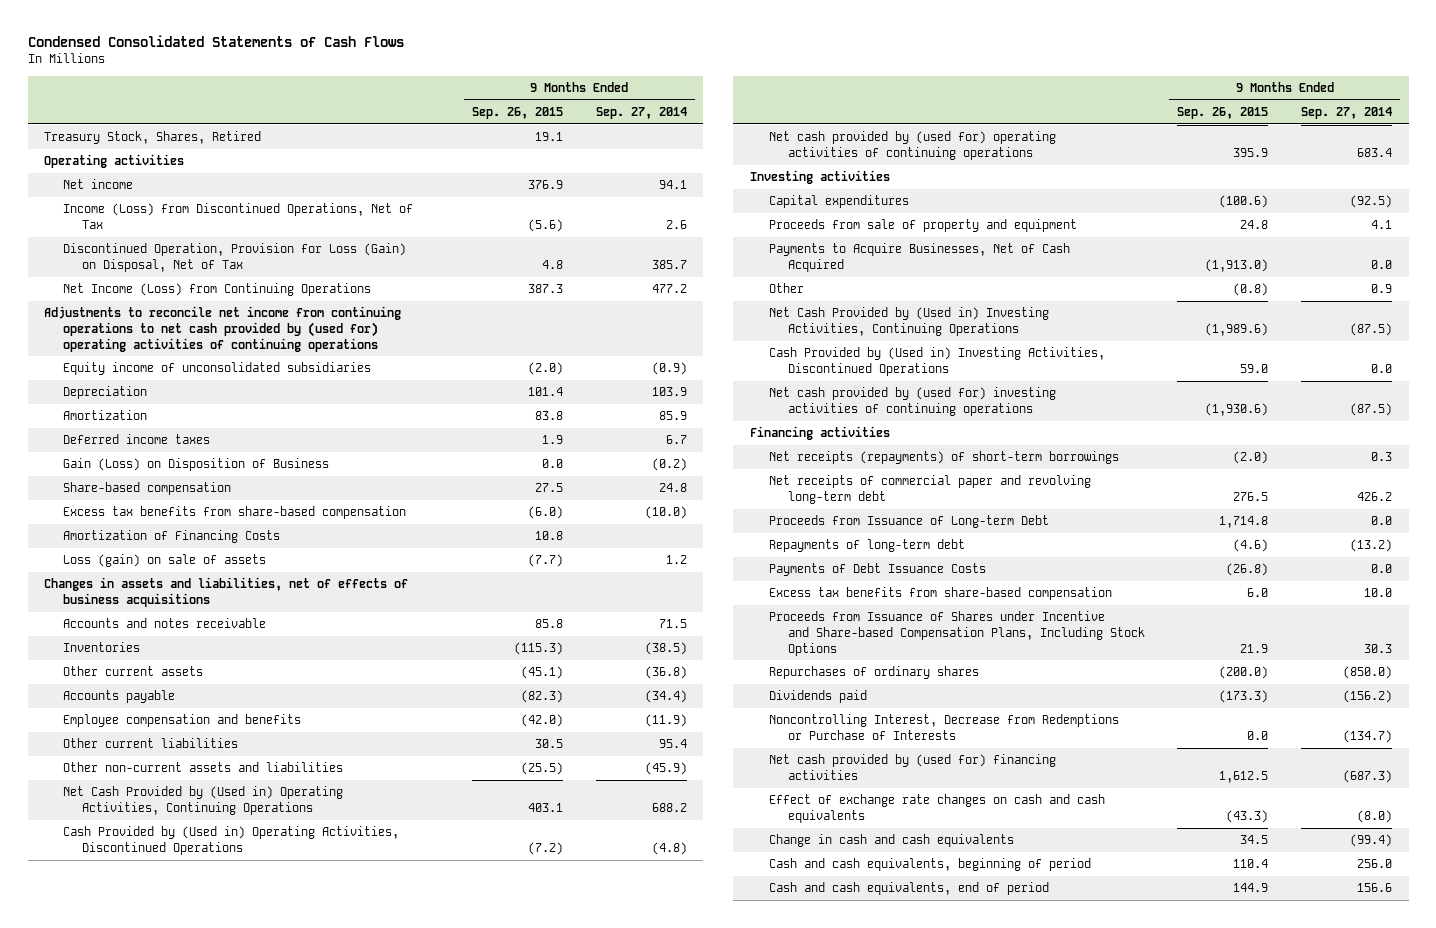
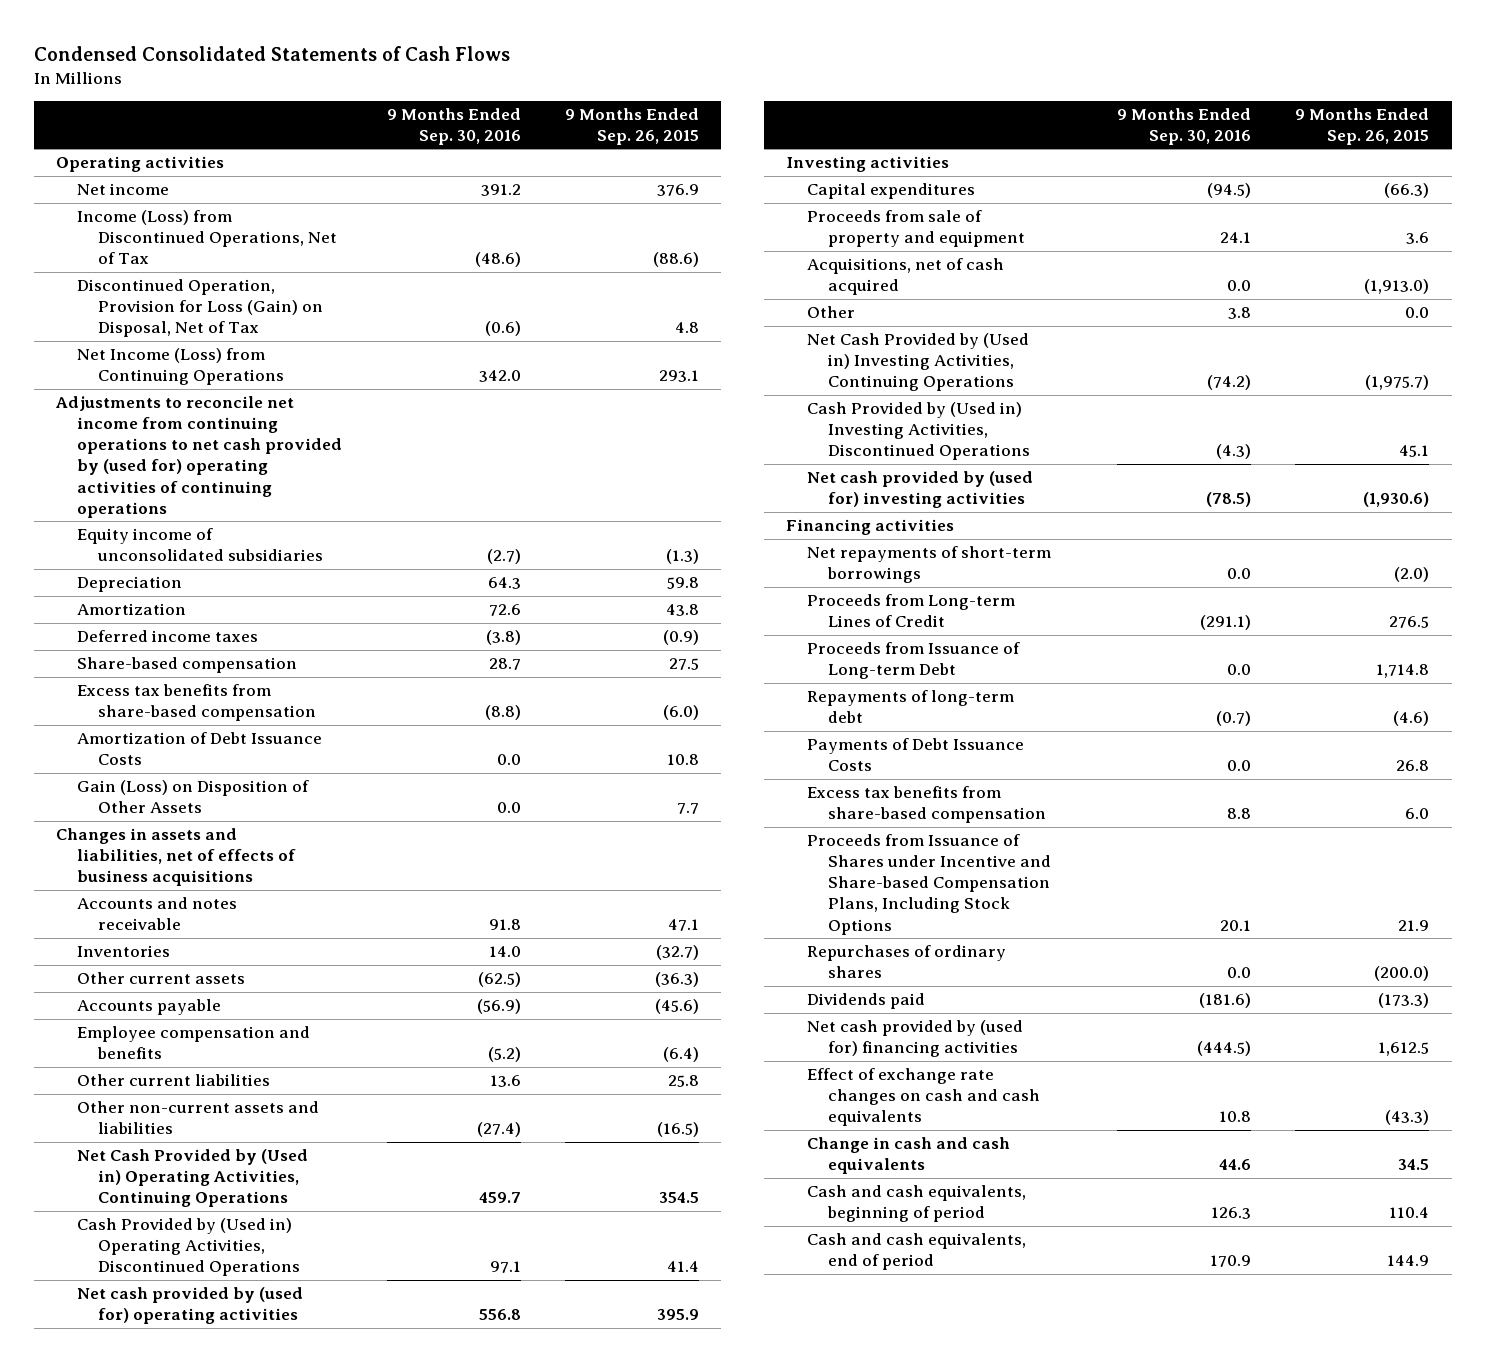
[595,106,687,119] Sep. 27, 2014 -> none
none -> [386,107,521,146] 9 Months Ended Sep. 30, 2016
[44,131,262,145] Treasury Stock, Shares, Retired -> none
[527,218,563,232] (5.6) -> [653,252,700,268] (88.6)
[527,284,563,294] 387.3 -> [659,370,700,383] 293.1
[63,458,330,472] Gain (Loss) on Disposition of Business -> none
[527,362,563,376] (2.0) -> [666,549,700,565] (1.3)
[527,387,563,397] 101.4 -> [667,577,700,590] 59.8
[534,411,563,421] 83.8 -> [666,604,700,617] 43.8
[541,435,563,445] 1.9 -> [663,630,700,646] (0.9)
[63,530,281,544] Amortization of Financing Costs -> [77,732,323,766] Amortization of Debt Issuance Costs
[63,554,267,568] Loss (gain) on sale of assets -> [77,780,310,814] Gain (Loss) on Disposition of Other Assets
[527,554,563,568] (7.7) -> [677,803,700,815] 7.7
[534,619,563,629] 85.8 -> [668,919,700,932] 47.1
[513,642,563,656] (115.3) -> [656,945,700,961] (32.7)
[520,666,563,680] (45.1) -> [655,972,700,988] (36.3)
[520,690,563,704] (82.3) -> [655,999,700,1015] (45.6)
[520,714,563,728] (42.0) -> [663,1047,700,1063] (6.4)
[534,739,563,749] 30.5 -> [668,1075,700,1088] 25.8
[520,762,563,776] (25.5) -> [657,1122,700,1138] (16.5)
[527,802,563,812] 403.1 -> [659,1192,700,1204] 354.5
[527,841,563,855] (7.2) -> [667,1261,700,1273] 41.4
[768,131,1056,160] Net cash provided by (used for) operating activities of continuing operations -> [77,1287,304,1325] Net cash provided by (used for) operating activities
[1219,195,1269,209] (100.6) -> [1384,183,1430,199] (66.3)
[1240,220,1269,230] 24.8 -> [1406,232,1430,245] 3.6
[768,243,1070,272] Payments to Acquire Businesses, Net of Cash Acquired -> [807,258,1005,296] Acquisitions, net of cash acquired
[1233,283,1269,297] (0.8) -> [1405,307,1430,319] 0.0
[1205,322,1269,336] (1,989.6) -> [1365,375,1430,391] (1,975.7)
[1240,363,1269,373] 59.0 -> [1399,445,1430,458] 45.1
[768,387,1056,416] Net cash provided by (used for) investing activities of continuing operations -> [807,471,1034,509] Net cash provided by (used for) investing activities
[768,451,1119,465] Net receipts (repayments) of short-term borrowings -> [807,546,1052,584] Net repayments of short-term borrowings
[768,475,1091,504] Net receipts of commercial paper and revolving long-term debt -> [807,594,1016,628] Proceeds from Long-term Lines of Credit
[1226,563,1269,577] (26.8) -> [1396,760,1430,772] 26.8
[768,714,1119,740] Noncontrolling Interest, Decrease from Redemptions or Purchase of Interests -> none

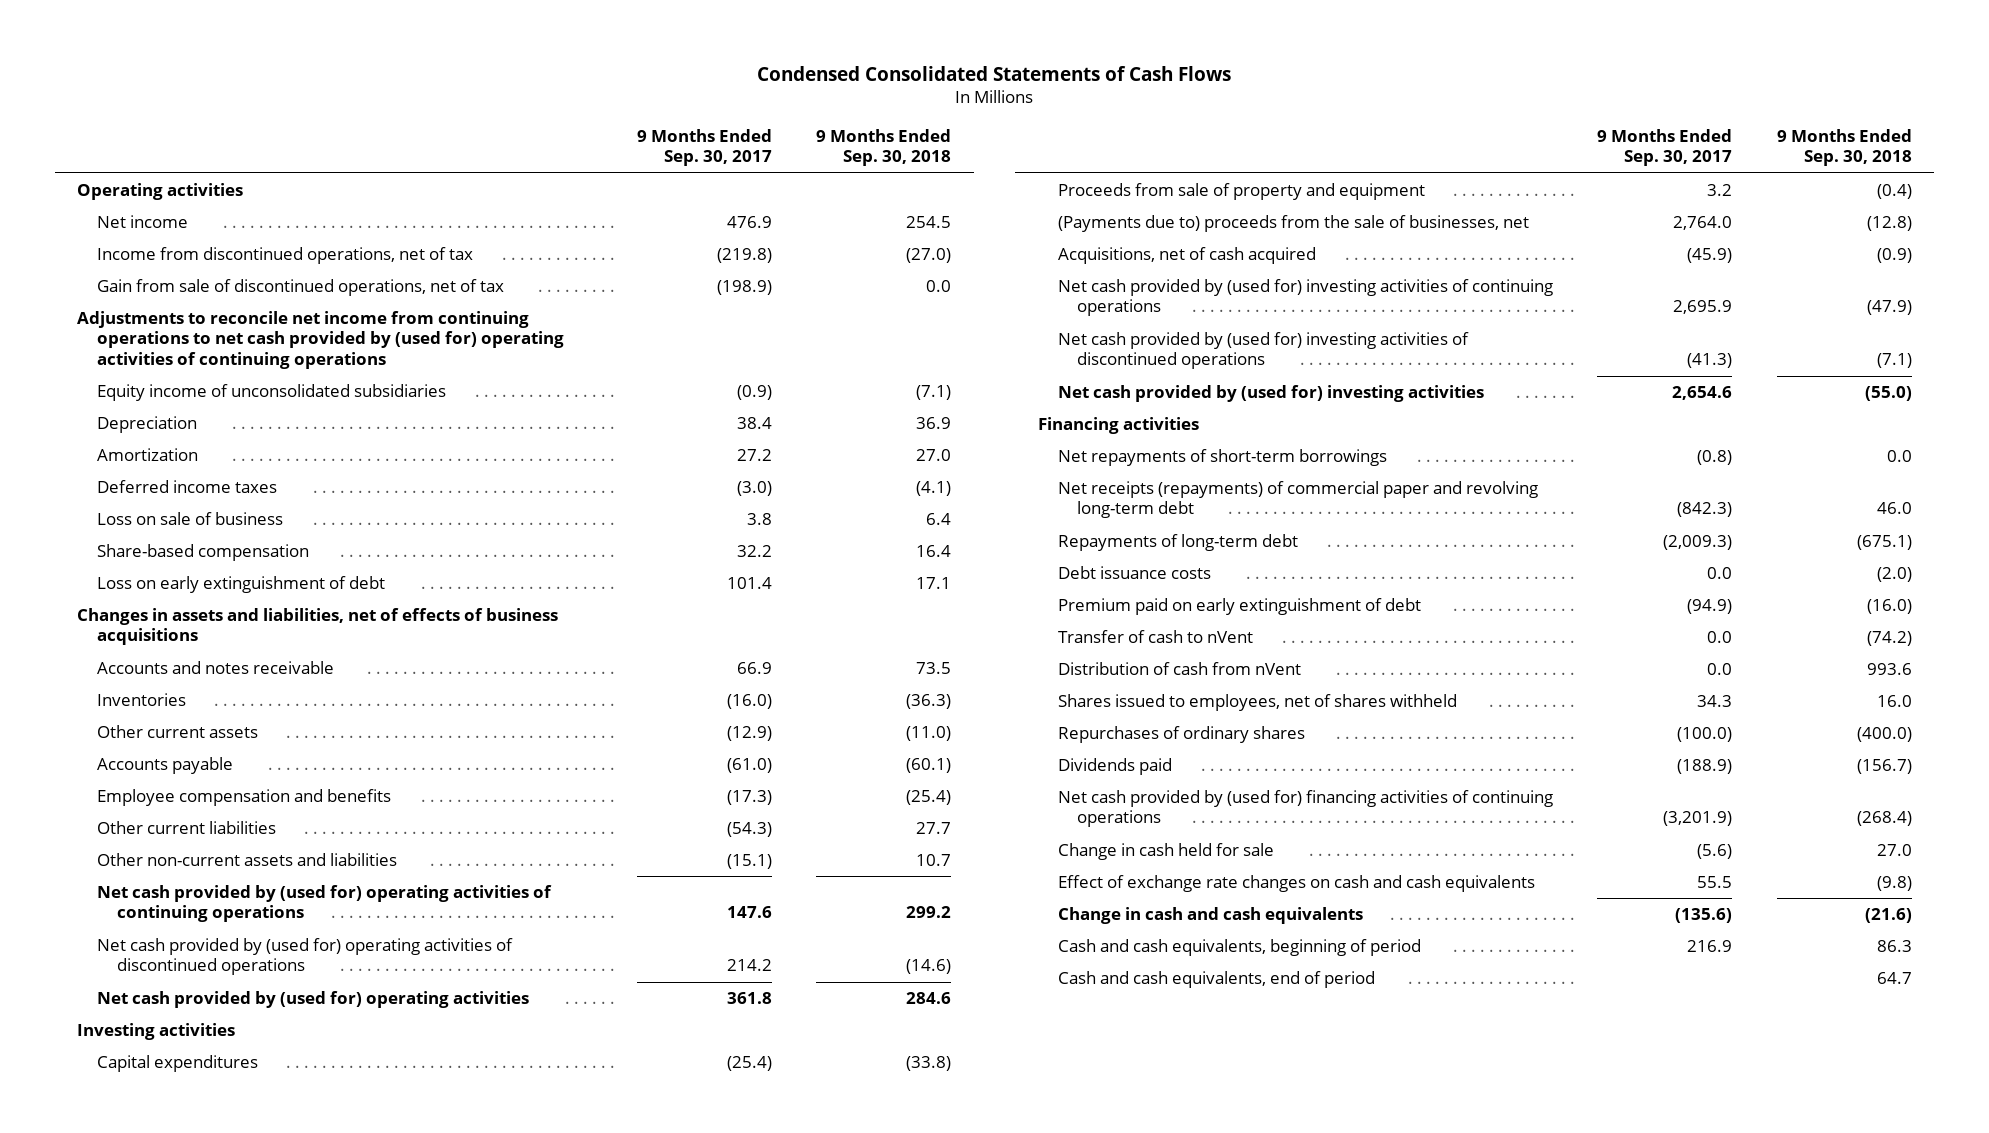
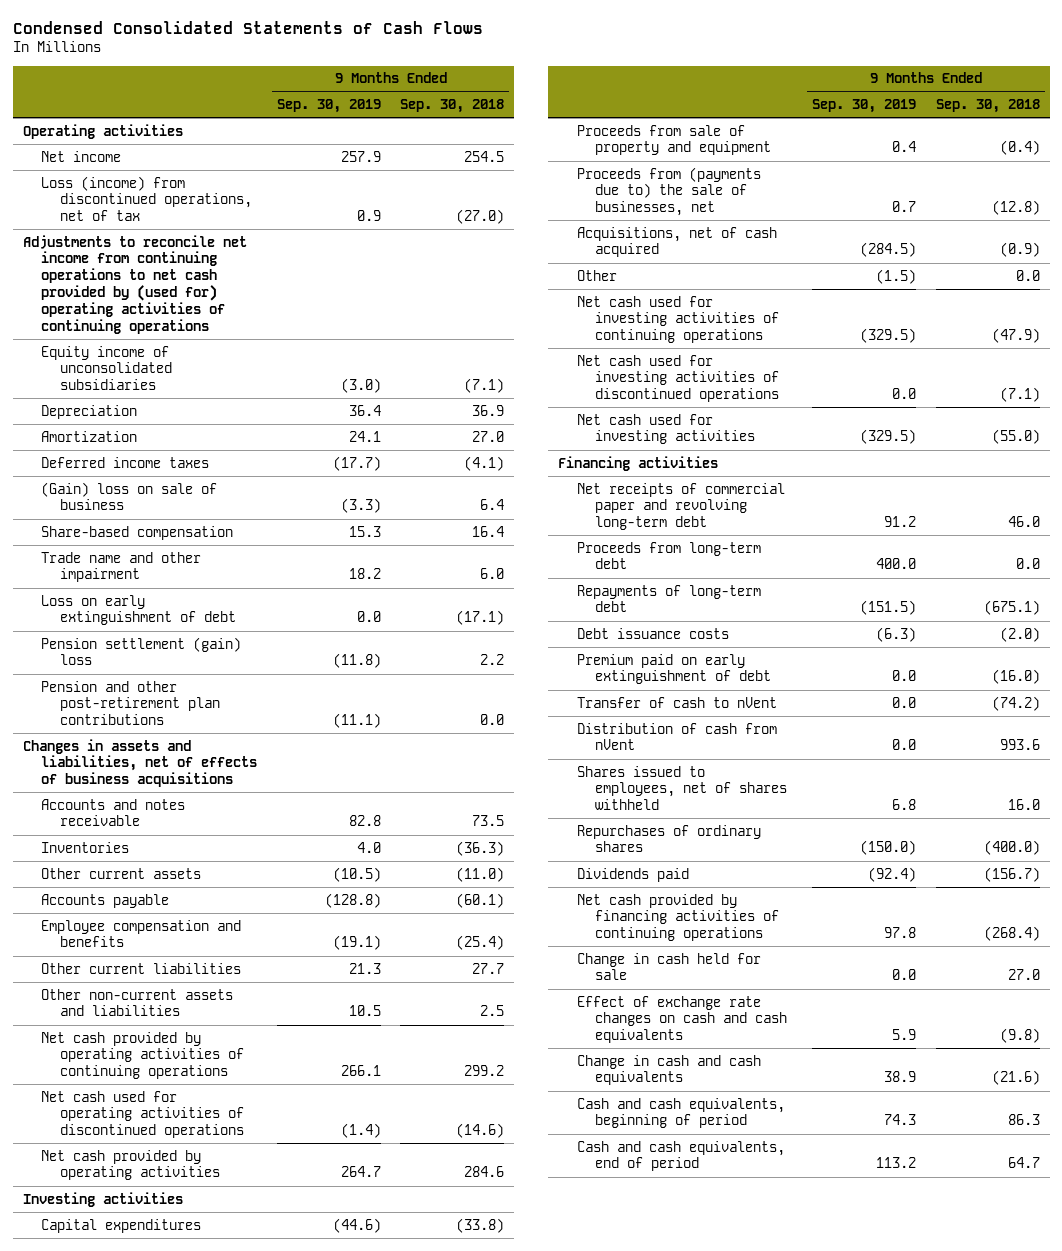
[636,129,772,167] 9 Months Ended Sep. 30, 2017 -> none
none -> [276,99,381,114] Sep. 30, 2019
[97,279,505,297] Gain from sale of discontinued operations, net of tax -> none
[97,247,474,265] Income from discontinued operations, net of tax -> [41,175,252,222] Loss (income) from discontinued operations, net of tax
[97,512,284,526] Loss on sale of business -> [41,481,218,511] (Gain) loss on sale of business
none -> [41,551,202,583] Trade name and other impairment
[916,577,952,590] 17.1 -> [456,610,505,626] (17.1)
none -> [41,636,242,666] Pension settlement (gain) loss
none -> [41,680,220,726] Pension and other post-retirement plan contributions
[916,854,952,867] 10.7 -> [480,1005,505,1017] 2.5
[97,885,553,923] Net cash provided by (used for) operating activities of continuing operations -> [41,1031,244,1080] Net cash provided by operating activities of continuing operations
[97,938,514,976] Net cash provided by (used for) operating activities of discontinued operations -> [41,1090,244,1139] Net cash used for operating activities of discontinued operations
[97,991,530,1009] Net cash provided by (used for) operating activities -> [41,1149,220,1181] Net cash provided by operating activities
[1057,215,1529,233] (Payments due to) proceeds from the sale of businesses, net -> [576,166,761,217] Proceeds from (payments due to) the sale of businesses, net
none -> [576,269,617,281] Other
[1057,279,1553,317] Net cash provided by (used for) investing activities of continuing operations -> [576,295,780,344] Net cash used for investing activities of continuing operations
[1057,332,1469,370] Net cash provided by (used for) investing activities of discontinued operations -> [576,354,780,403] Net cash used for investing activities of discontinued operations
[1057,385,1484,403] Net cash provided by (used for) investing activities -> [576,413,756,445] Net cash used for investing activities
[1057,449,1387,467] Net repayments of short-term borrowings -> none
[1057,481,1538,519] Net receipts (repayments) of commercial paper and revolving long-term debt -> [576,482,785,531] Net receipts of commercial paper and revolving long-term debt
none -> [576,541,761,570] Proceeds from long-term debt
[1057,790,1553,828] Net cash provided by (used for) financing activities of continuing operations -> [576,893,780,942] Net cash provided by financing activities of continuing operations

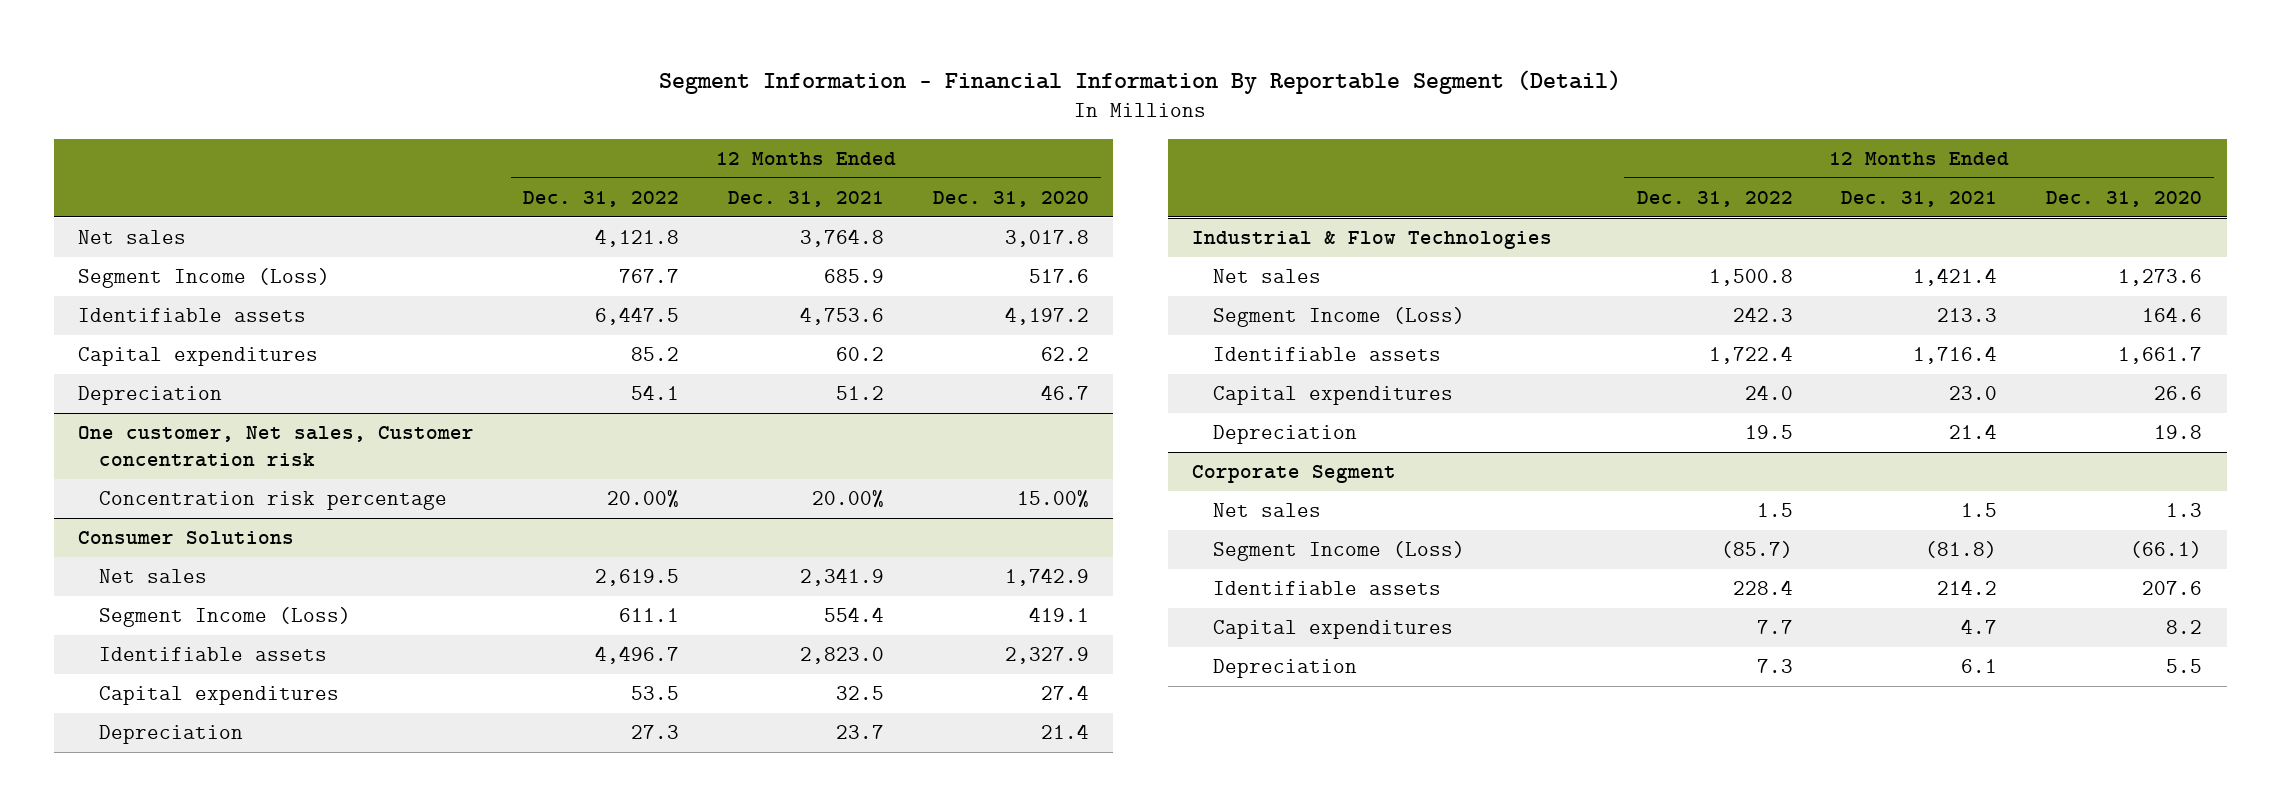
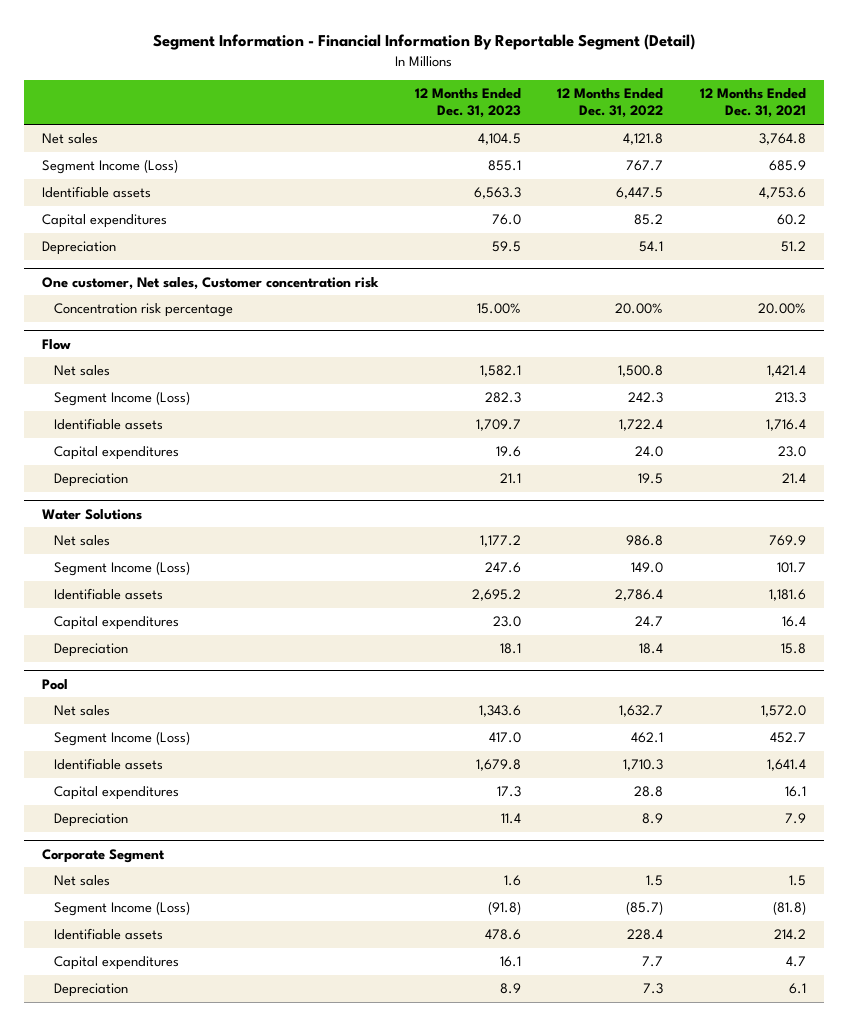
[932,191,1089,208] Dec. 31, 2020 -> none
none -> [414,88,521,119] 12 Months Ended Dec. 31, 2023
[78,531,295,545] Consumer Solutions -> none
[99,569,208,584] Net sales -> none
[99,607,352,628] Segment Income (Loss) -> none
[99,647,328,662] Identifiable assets -> none
[99,686,340,706] Capital expenditures -> none
[99,725,244,745] Depreciation -> none
[1191,231,1552,250] Industrial & Flow Technologies -> none
none -> [41,338,71,350] Flow
none -> [41,508,142,520] Water Solutions
none -> [54,535,111,547] Net sales
none -> [54,561,191,577] Segment Income (Loss)
none -> [54,588,164,601] Identifiable assets
none -> [54,616,180,631] Capital expenditures
none -> [54,643,129,658] Depreciation
none -> [41,678,68,690] Pool
none -> [54,705,111,717] Net sales
none -> [54,731,191,747] Segment Income (Loss)
none -> [54,758,164,771] Identifiable assets
none -> [54,786,180,801] Capital expenditures
none -> [54,813,129,828] Depreciation

